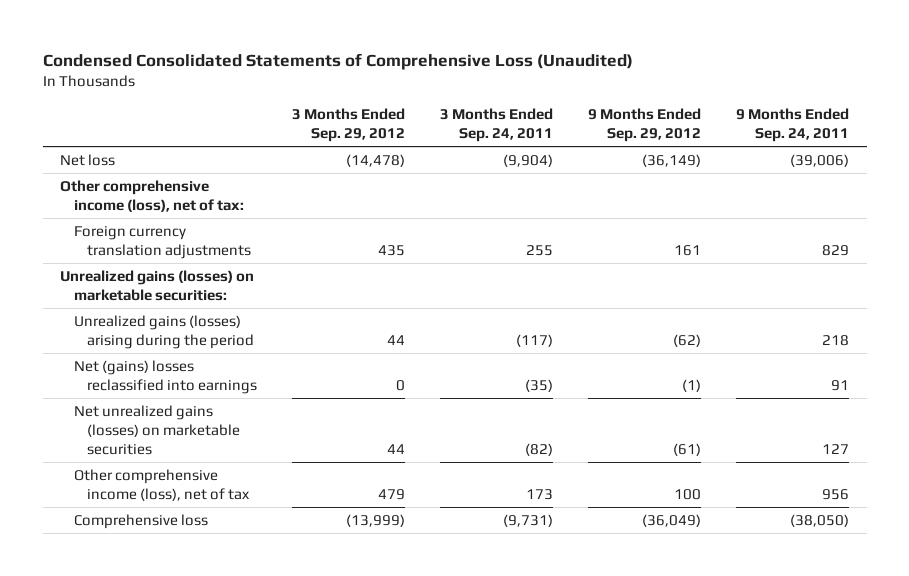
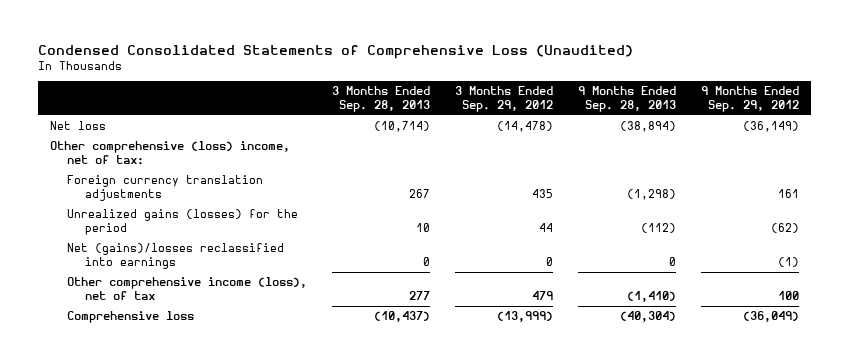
[440,107,554,143] 3 Months Ended Sep. 24, 2011 -> none
[736,107,850,143] 9 Months Ended Sep. 24, 2011 -> none
none -> [332,86,431,112] 3 Months Ended Sep. 28, 2013
none -> [577,86,676,112] 9 Months Ended Sep. 28, 2013
[60,179,244,213] Other comprehensive income (loss), net of tax: -> [50,141,291,165] Other comprehensive (loss) income, net of tax:
[60,269,255,302] Unrealized gains (losses) on marketable securities: -> none
[73,404,241,456] Net unrealized gains (losses) on marketable securities -> none
[73,314,255,350] Unrealized gains (losses) arising during the period -> [67,209,299,235] Unrealized gains (losses) for the period
[73,359,258,395] Net (gains) losses reclassified into earnings -> [67,243,285,269] Net (gains)/losses reclassified into earnings

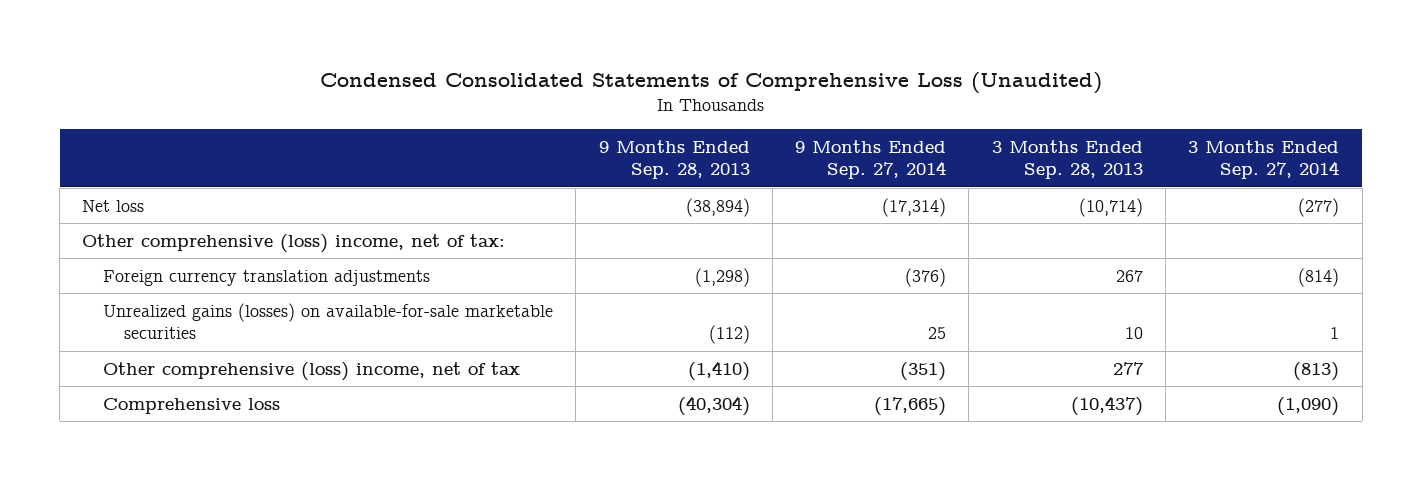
[455,86,554,112] 3 Months Ended Sep. 29, 2012 -> none
[700,86,799,112] 9 Months Ended Sep. 29, 2012 -> none
none -> [795,139,947,180] 9 Months Ended Sep. 27, 2014
none -> [1188,139,1340,180] 3 Months Ended Sep. 27, 2014
[67,243,285,269] Net (gains)/losses reclassified into earnings -> none
[67,209,299,235] Unrealized gains (losses) for the period -> [102,302,553,340] Unrealized gains (losses) on available-for-sale marketable securities
[67,277,308,300] Other comprehensive income (loss), net of tax -> [102,361,520,381] Other comprehensive (loss) income, net of tax

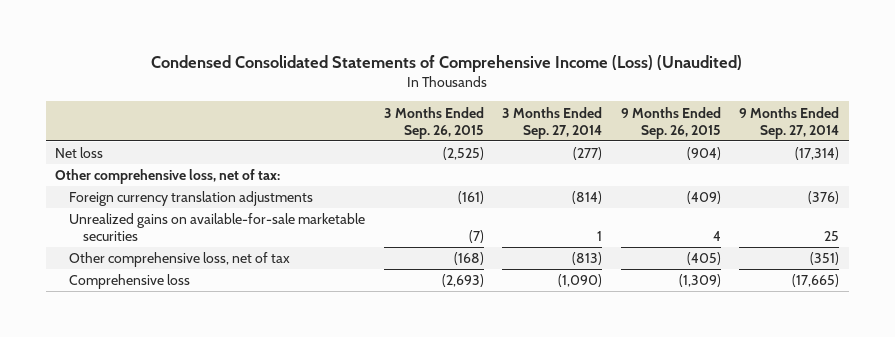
[319,72,1102,95] Condensed Consolidated Statements of Comprehensive Loss (Unaudited) -> [151,55,743,73] Condensed Consolidated Statements of Comprehensive Income (Loss) (Unaudited)
[598,139,750,180] 9 Months Ended Sep. 28, 2013 -> none
[991,139,1143,180] 3 Months Ended Sep. 28, 2013 -> none
none -> [383,106,484,139] 3 Months Ended Sep. 26, 2015
none -> [620,106,721,139] 9 Months Ended Sep. 26, 2015
[82,233,506,253] Other comprehensive (loss) income, net of tax: -> [55,169,281,185] Other comprehensive loss, net of tax:
[102,302,553,340] Unrealized gains (losses) on available-for-sale marketable securities -> [69,213,366,242] Unrealized gains on available-for-sale marketable securities
[102,361,520,381] Other comprehensive (loss) income, net of tax -> [69,252,291,268] Other comprehensive loss, net of tax

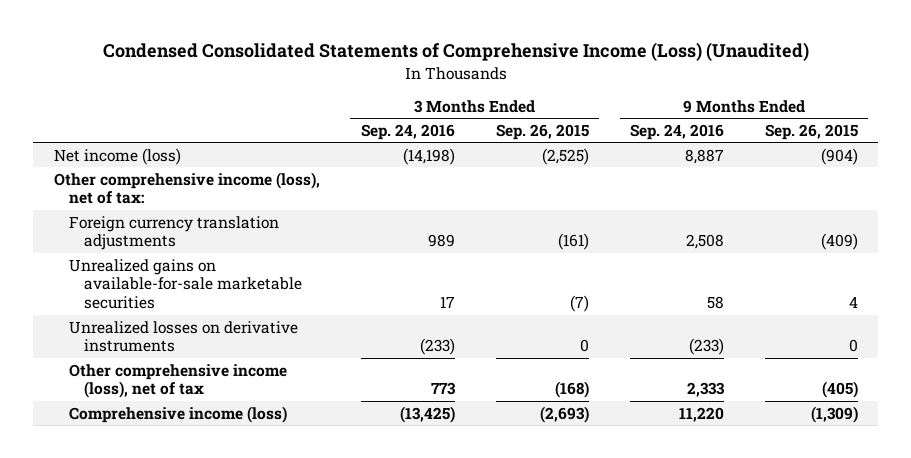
[502,106,603,139] 3 Months Ended Sep. 27, 2014 -> none
[739,106,840,139] 9 Months Ended Sep. 27, 2014 -> none
none -> [360,124,455,141] Sep. 24, 2016
none -> [629,124,724,141] Sep. 24, 2016
[55,147,104,159] Net loss -> [53,147,181,165] Net income (loss)
[55,169,281,185] Other comprehensive loss, net of tax: -> [53,171,320,205] Other comprehensive income (loss), net of tax:
none -> [68,320,298,353] Unrealized losses on derivative instruments
[69,252,291,268] Other comprehensive loss, net of tax -> [68,363,287,399] Other comprehensive income (loss), net of tax
[69,274,191,290] Comprehensive loss -> [68,405,287,423] Comprehensive income (loss)

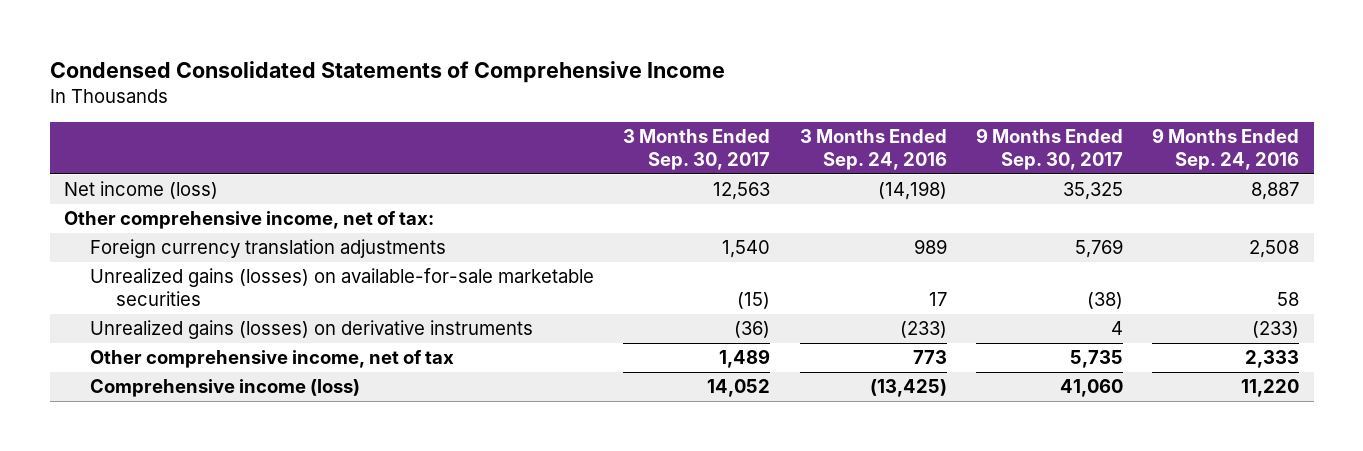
[102,42,809,62] Condensed Consolidated Statements of Comprehensive Income (Loss) (Unaudited) -> [49,61,725,84] Condensed Consolidated Statements of Comprehensive Income
[495,124,589,141] Sep. 26, 2015 -> none
[764,124,858,141] Sep. 26, 2015 -> none
none -> [623,129,771,171] 3 Months Ended Sep. 30, 2017
none -> [975,128,1123,171] 9 Months Ended Sep. 30, 2017
[53,171,320,205] Other comprehensive income (loss), net of tax: -> [64,211,435,230] Other comprehensive income, net of tax:
[68,258,302,310] Unrealized gains on available-for-sale marketable securities -> [90,268,595,307] Unrealized gains (losses) on available-for-sale marketable securities
[68,320,298,353] Unrealized losses on derivative instruments -> [90,320,534,340] Unrealized gains (losses) on derivative instruments
[68,363,287,399] Other comprehensive income (loss), net of tax -> [90,350,455,369] Other comprehensive income, net of tax

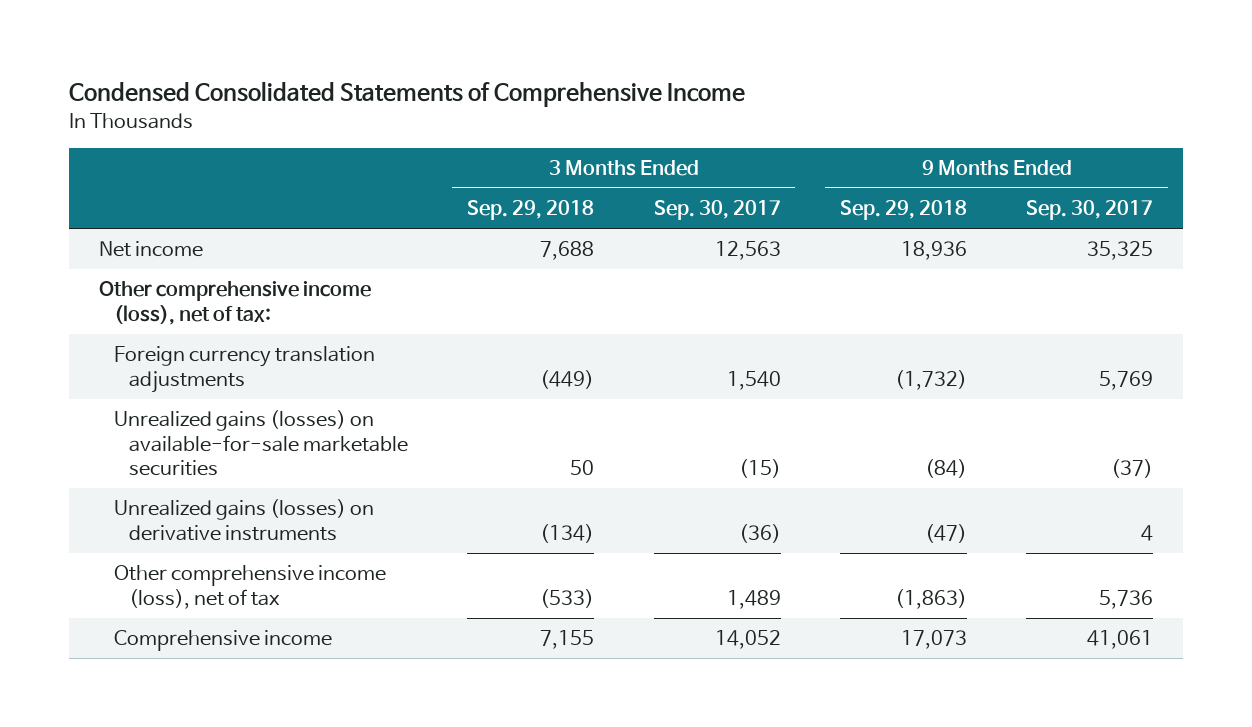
[799,129,947,171] 3 Months Ended Sep. 24, 2016 -> none
[1152,128,1300,171] 9 Months Ended Sep. 24, 2016 -> none
none -> [467,200,595,221] Sep. 29, 2018
none -> [840,200,968,221] Sep. 29, 2018
[64,181,219,200] Net income (loss) -> [98,241,203,258] Net income
[64,211,435,230] Other comprehensive income, net of tax: -> [98,281,371,325] Other comprehensive income (loss), net of tax:
[1086,292,1123,310] (38) -> [1111,459,1154,479] (37)
[90,350,455,369] Other comprehensive income, net of tax -> [113,565,386,609] Other comprehensive income (loss), net of tax
[1069,350,1123,369] 5,735 -> [1099,589,1154,609] 5,736
[90,379,361,398] Comprehensive income (loss) -> [113,630,332,652] Comprehensive income
[1059,379,1123,398] 41,060 -> [1087,630,1154,650] 41,061

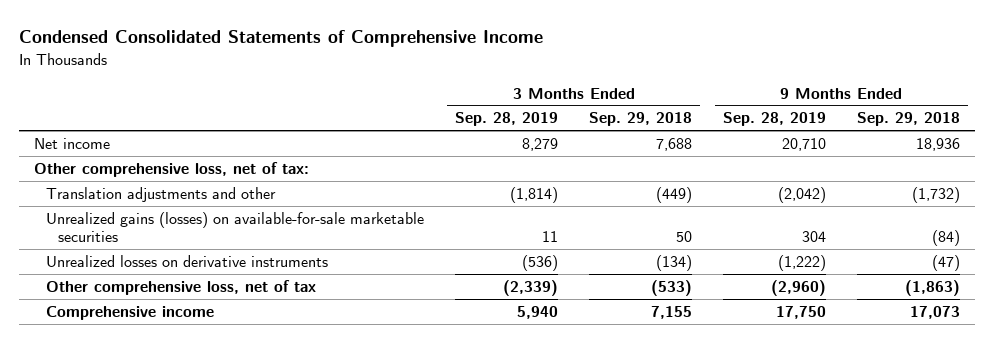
[653,200,781,221] Sep. 30, 2017 -> none
[1026,200,1154,221] Sep. 30, 2017 -> none
none -> [455,112,559,127] Sep. 28, 2019
none -> [722,112,826,127] Sep. 28, 2019
[98,281,371,325] Other comprehensive income (loss), net of tax: -> [34,161,310,177] Other comprehensive loss, net of tax:
[113,346,375,393] Foreign currency translation adjustments -> [46,186,277,202] Translation adjustments and other
[113,499,374,541] Unrealized gains (losses) on derivative instruments -> [46,254,329,267] Unrealized losses on derivative instruments
[113,565,386,609] Other comprehensive income (loss), net of tax -> [46,279,317,295] Other comprehensive loss, net of tax

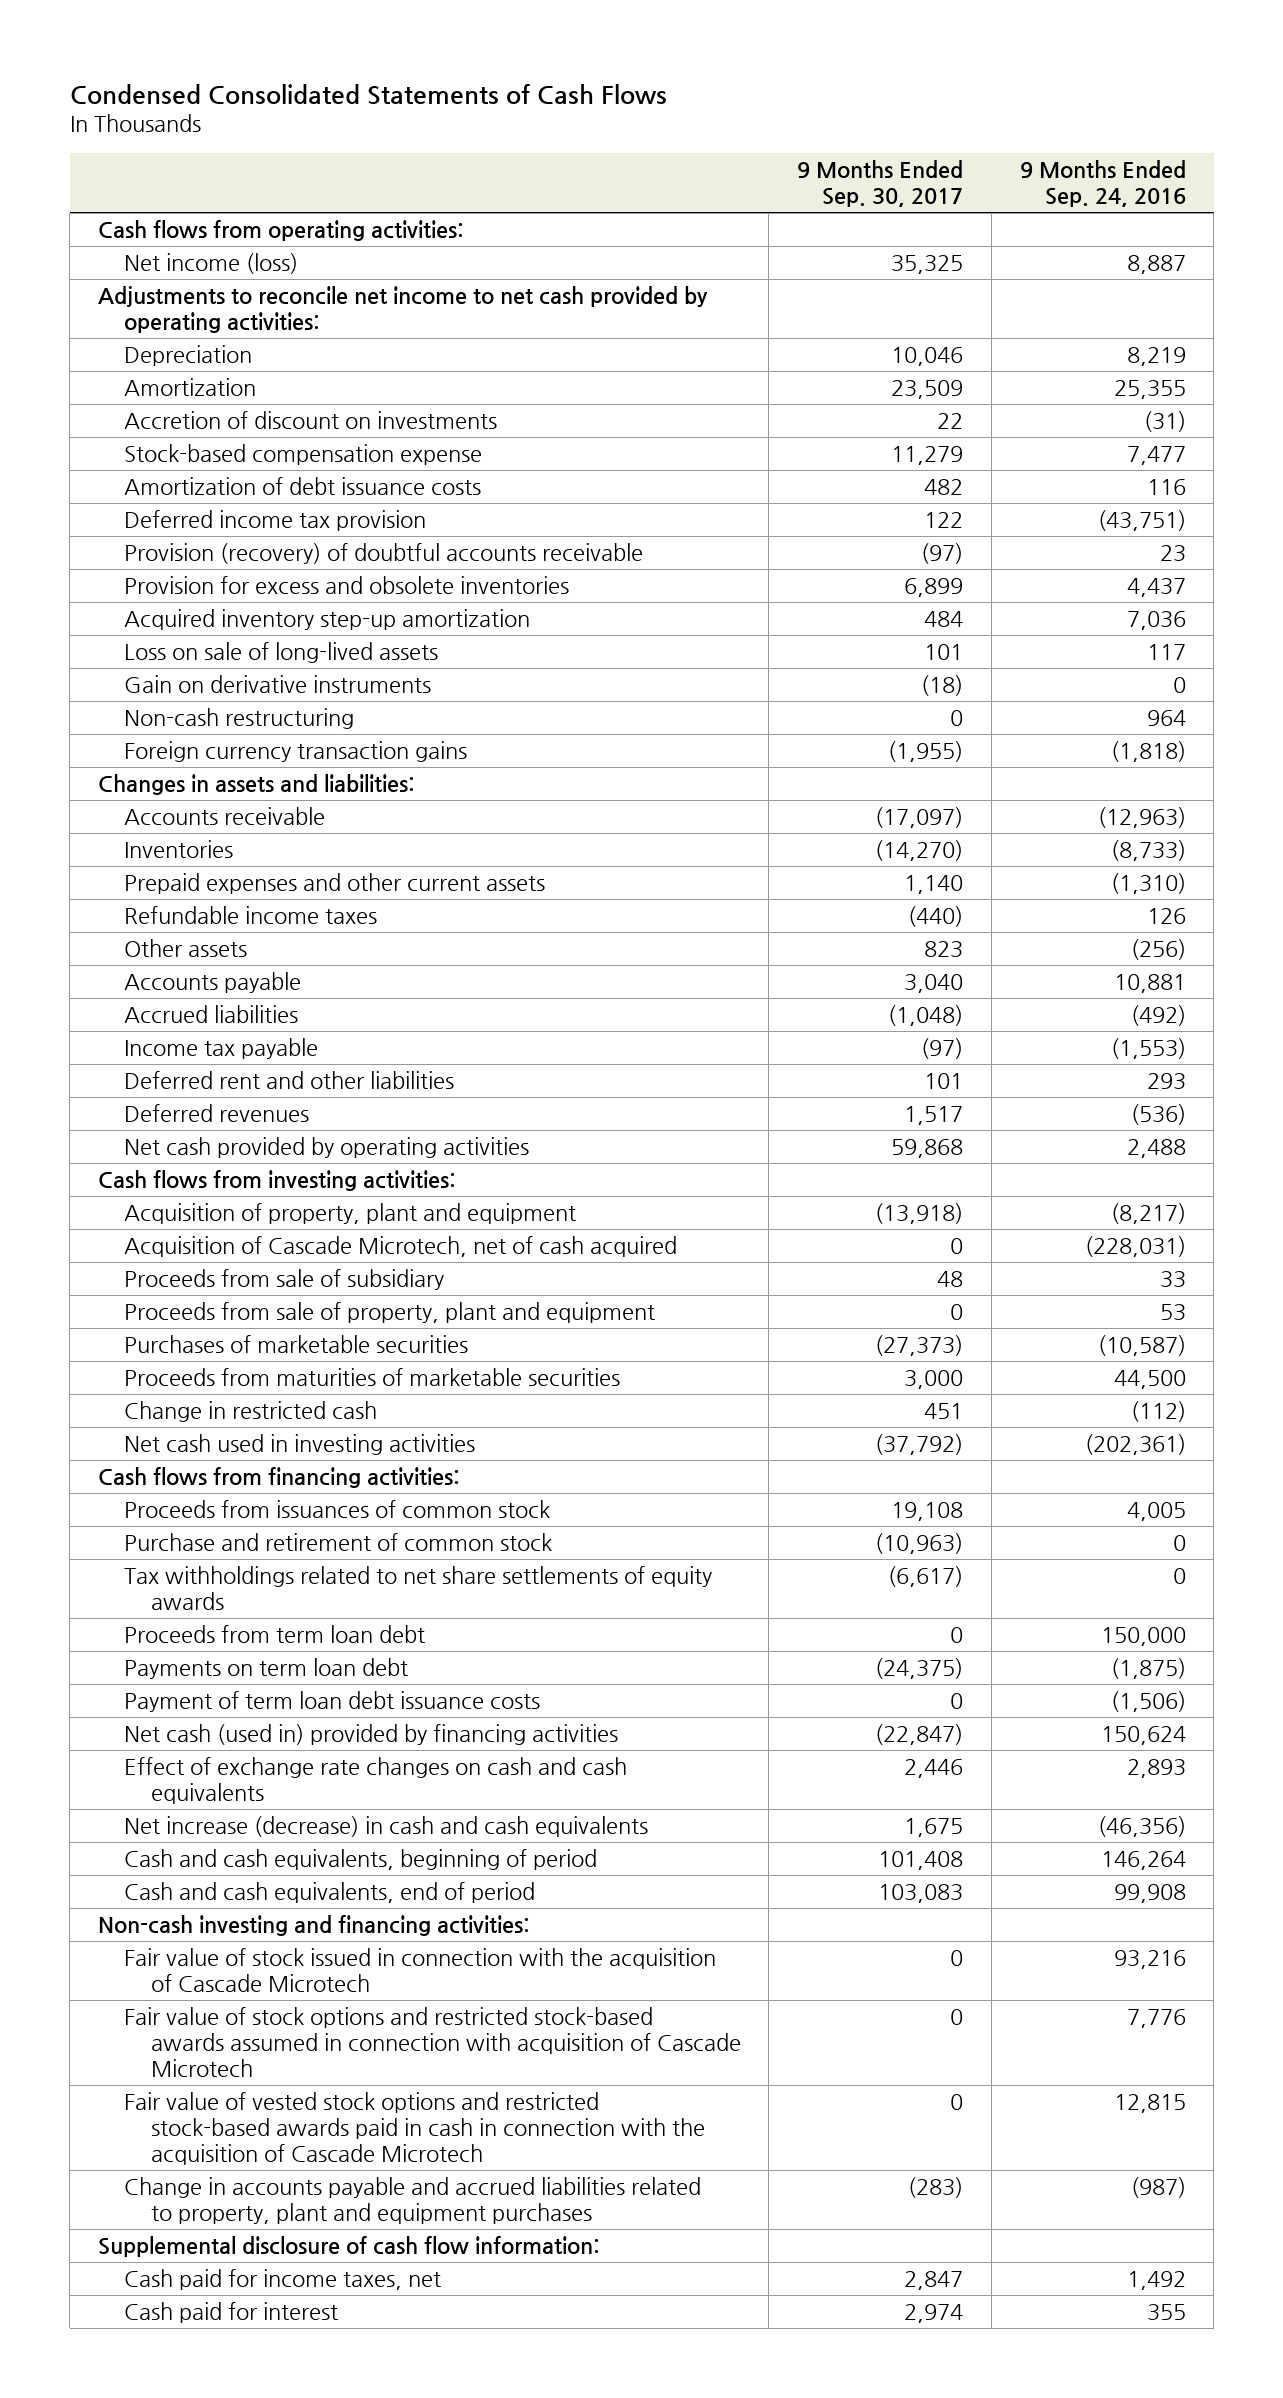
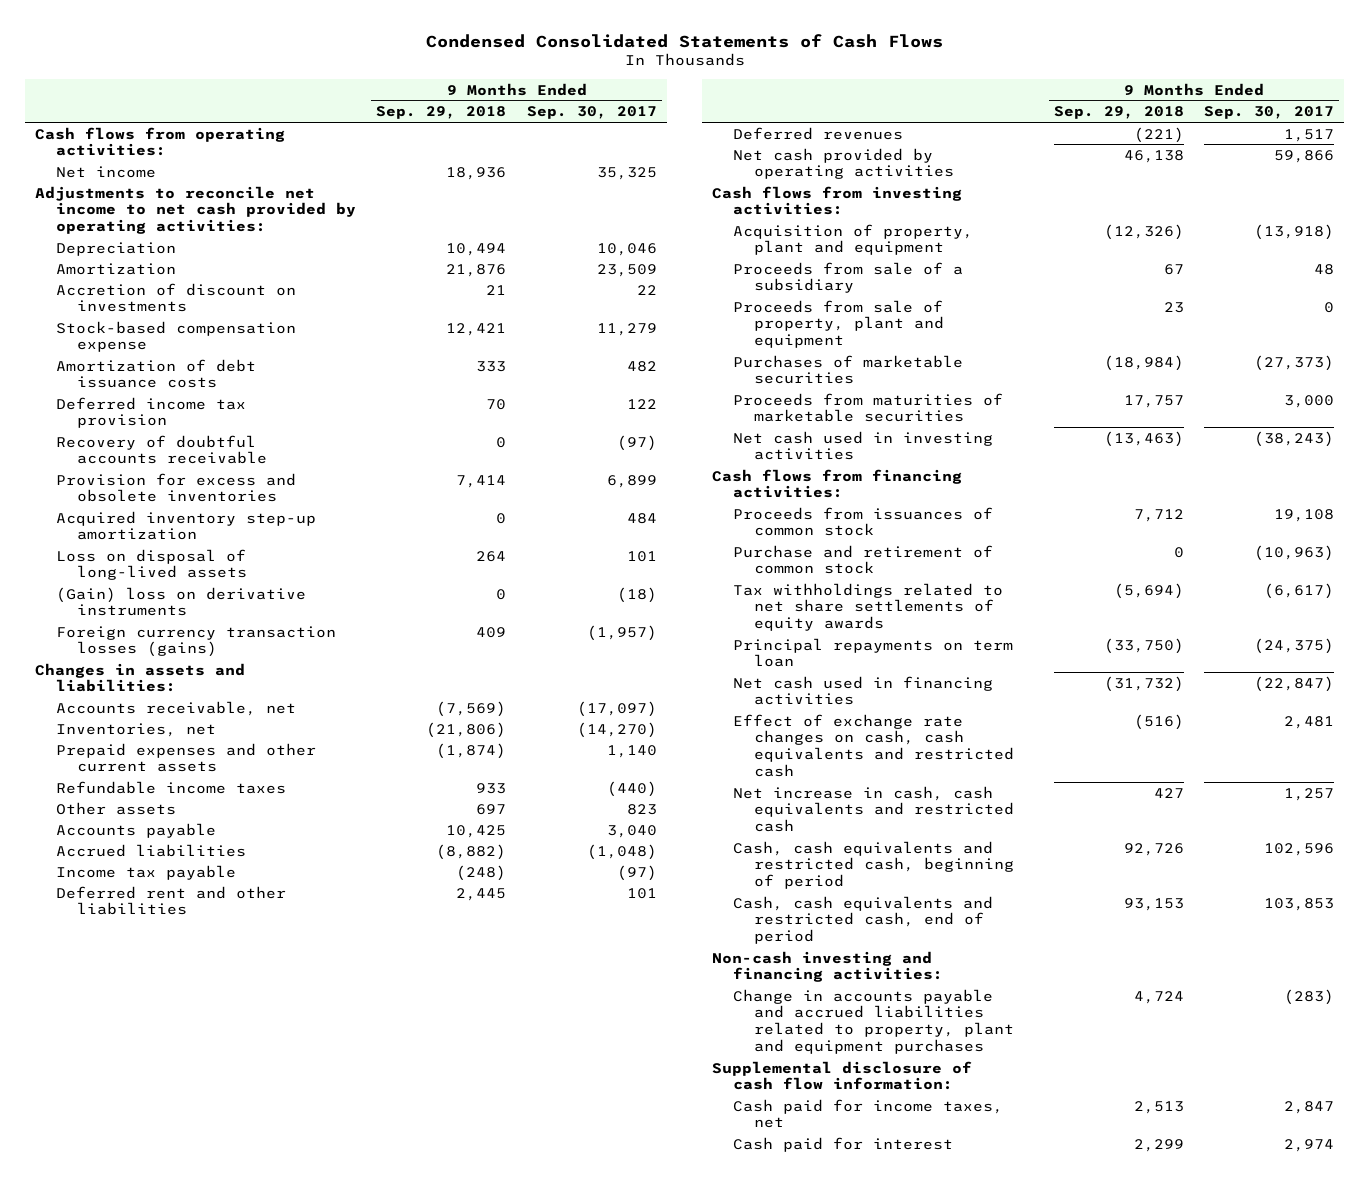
[1019,159,1186,207] 9 Months Ended Sep. 24, 2016 -> none
none -> [376,106,507,120] Sep. 29, 2018
[124,253,299,275] Net income (loss) -> [55,165,156,178] Net income
[124,543,644,565] Provision (recovery) of doubtful accounts receivable -> [55,434,267,465] Recovery of doubtful accounts receivable
[124,708,355,730] Non-cash restructuring -> none
[124,642,439,664] Loss on sale of long-lived assets -> [55,548,247,581] Loss on disposal of long-lived assets
[124,675,432,694] Gain on derivative instruments -> [55,586,306,617] (Gain) loss on derivative instruments
[124,741,468,763] Foreign currency transaction gains -> [55,625,336,658] Foreign currency transaction losses (gains)
[888,741,964,763] (1,955) -> [586,624,657,641] (1,957)
[124,807,326,826] Accounts receivable -> [55,700,296,716] Accounts receivable, net
[124,840,234,859] Inventories -> [55,722,216,737] Inventories, net
[891,1139,964,1159] 59,868 -> [1274,149,1335,163] 59,866
[124,1236,678,1258] Acquisition of Cascade Microtech, net of cash acquired -> none
[124,1269,445,1291] Proceeds from sale of subsidiary -> [733,261,964,294] Proceeds from sale of a subsidiary
[124,1401,378,1423] Change in restricted cash -> none
[875,1434,964,1456] (37,792) -> [1254,430,1335,447] (38,243)
[124,1625,426,1644] Proceeds from term loan debt -> none
[124,1691,541,1713] Payment of term loan debt issuance costs -> none
[124,1658,409,1680] Payments on term loan debt -> [733,637,1014,668] Principal repayments on term loan
[124,1724,619,1746] Net cash (used in) provided by financing activities -> [733,675,994,706] Net cash used in financing activities
[124,1757,628,1805] Effect of exchange rate changes on cash and cash equivalents -> [733,713,1015,777] Effect of exchange rate changes on cash, cash equivalents and restricted cash
[904,1759,964,1779] 2,446 -> [1284,715,1335,729] 2,481
[124,1816,649,1838] Net increase (decrease) in cash and cash equivalents -> [733,785,1015,833] Net increase in cash, cash equivalents and restricted cash
[904,1818,964,1838] 1,675 -> [1284,787,1335,801] 1,257
[124,1849,598,1871] Cash and cash equivalents, beginning of period -> [733,840,1015,890] Cash, cash equivalents and restricted cash, beginning of period
[878,1851,964,1871] 101,408 -> [1264,842,1335,856] 102,596
[124,1882,536,1904] Cash and cash equivalents, end of period -> [733,895,994,945] Cash, cash equivalents and restricted cash, end of period
[878,1884,964,1904] 103,083 -> [1264,897,1335,911] 103,853
[124,1948,717,1993] Fair value of stock issued in connection with the acquisition of Cascade Microtech -> none
[124,2007,741,2078] Fair value of stock options and restricted stock-based awards assumed in connection with acquisition of Cascade Microtech -> none
[124,2092,705,2166] Fair value of vested stock options and restricted stock-based awards paid in cash in connection with the acquisition of Cascade Microtech -> none

